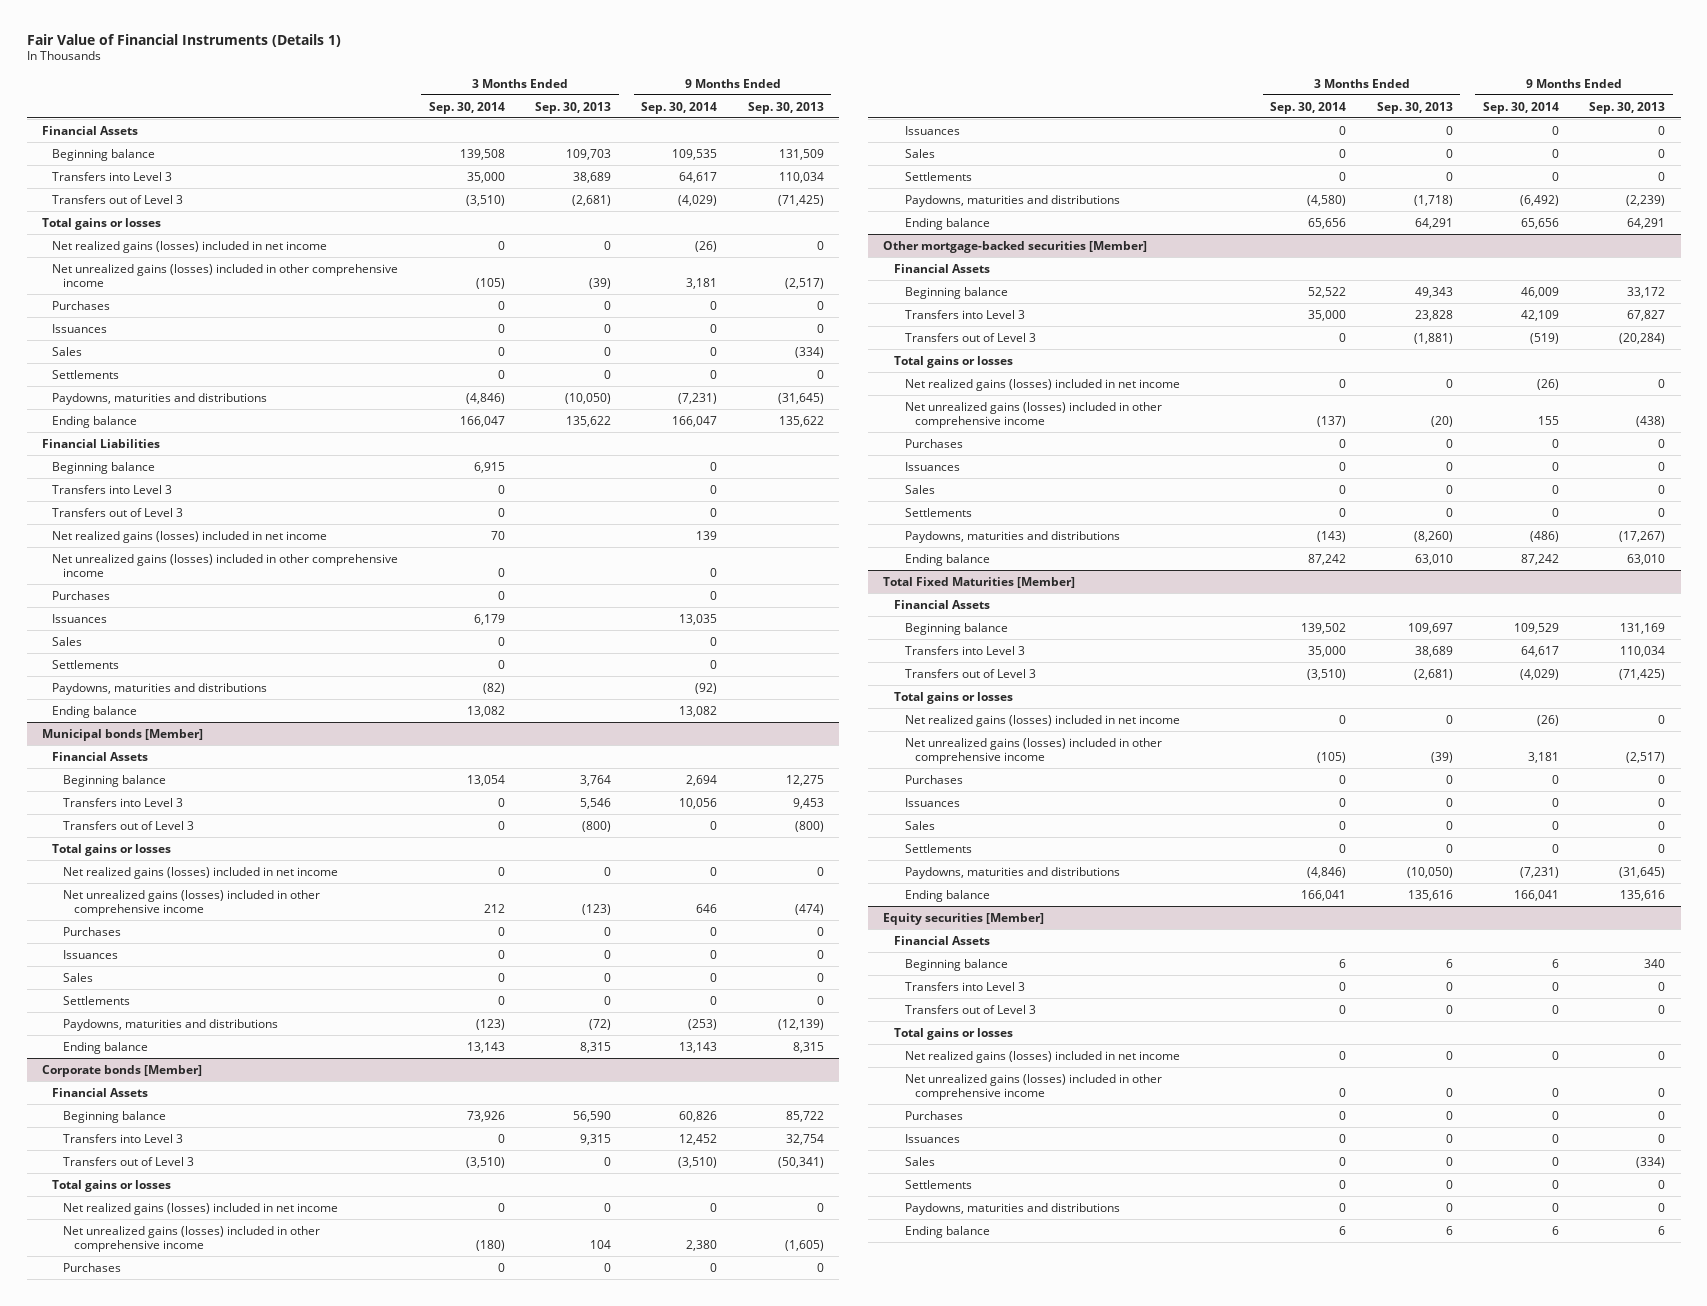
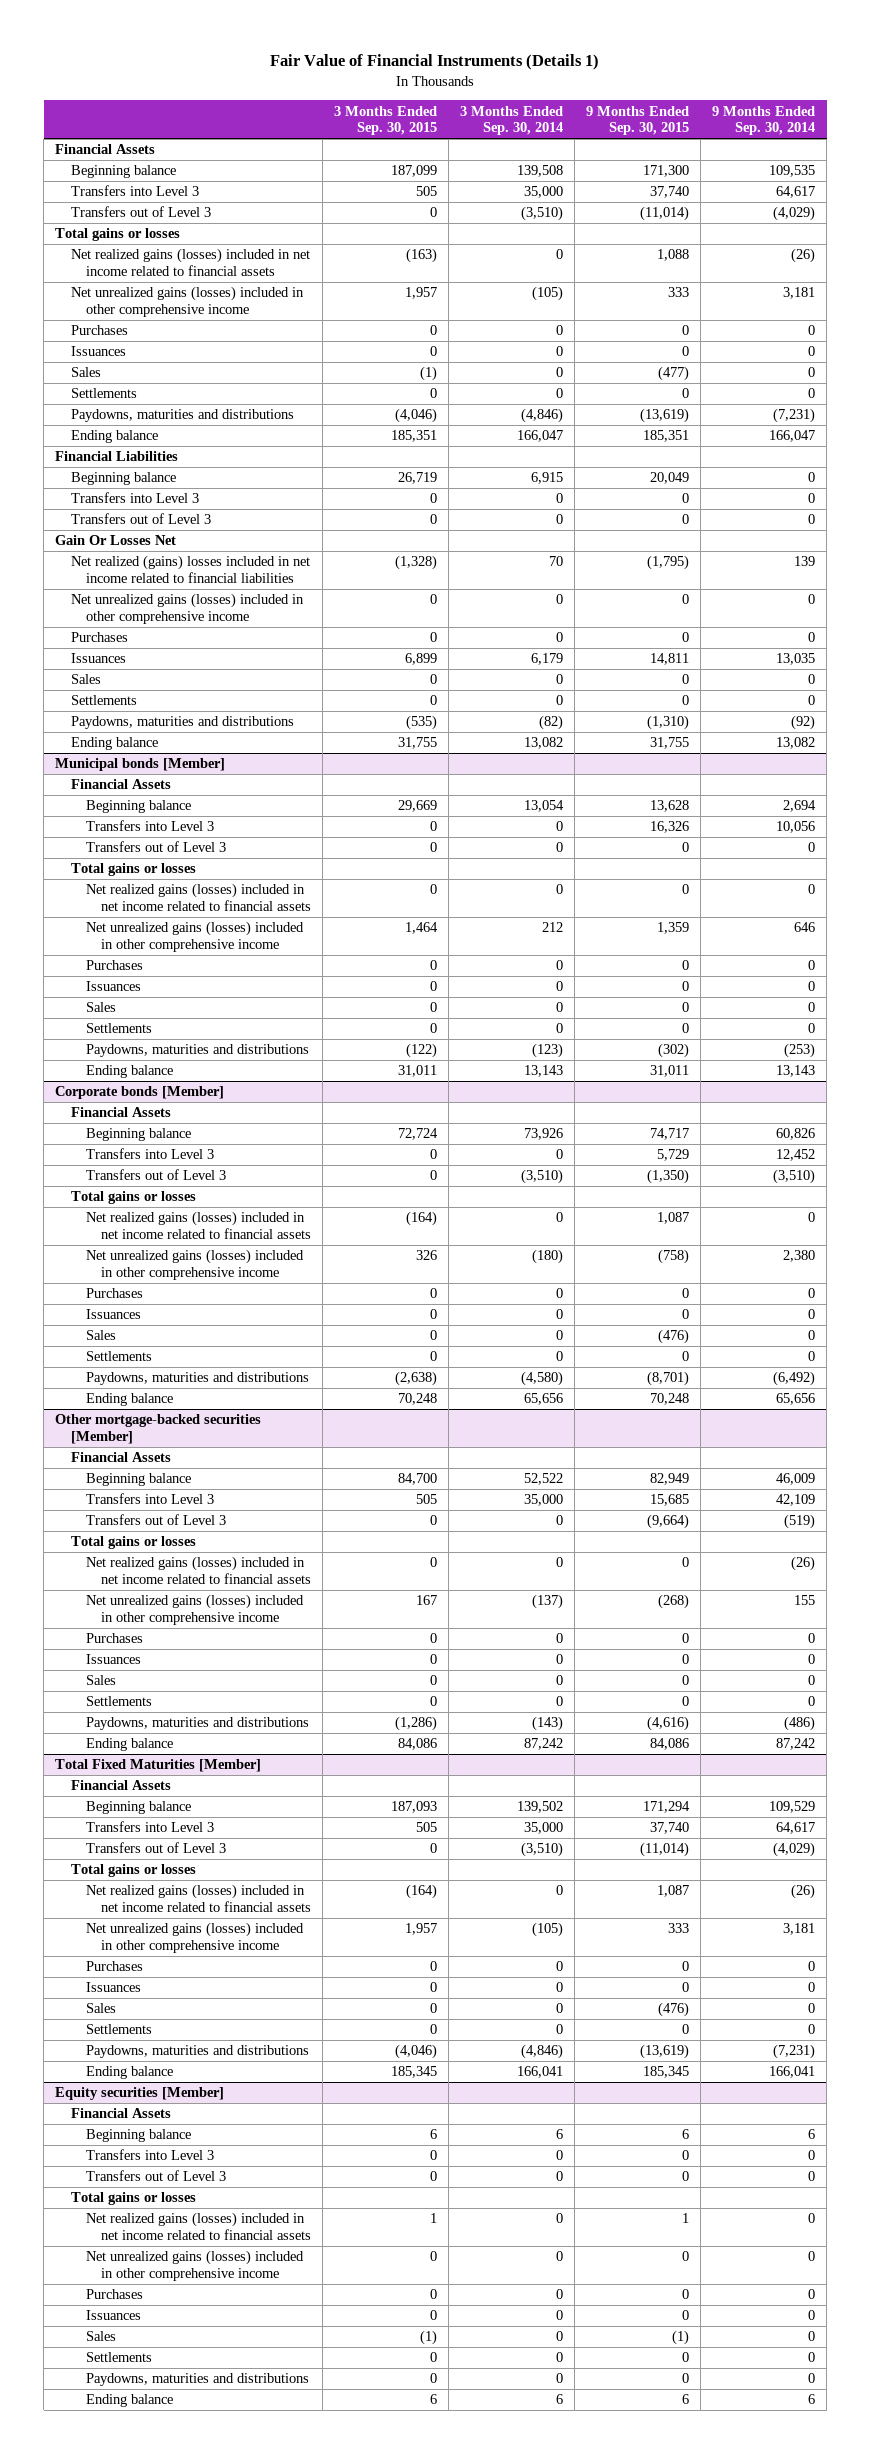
[535,101,612,114] Sep. 30, 2013 -> none
[747,101,824,114] Sep. 30, 2013 -> none
none -> [334,105,438,136] 3 Months Ended Sep. 30, 2015
none -> [586,105,690,136] 9 Months Ended Sep. 30, 2015
[52,240,328,253] Net realized gains (losses) included in net income -> [70,248,310,277] Net realized gains (losses) included in net income related to financial assets
none -> [55,535,177,546] Gain Or Losses Net
[52,530,328,543] Net realized gains (losses) included in net income -> [70,555,310,584] Net realized (gains) losses included in net income related to financial liabilities
[63,866,339,879] Net realized gains (losses) included in net income -> [86,883,312,912] Net realized gains (losses) included in net income related to financial assets
[63,1202,339,1215] Net realized gains (losses) included in net income -> [86,1211,312,1240] Net realized gains (losses) included in net income related to financial assets
[904,378,1180,391] Net realized gains (losses) included in net income -> [86,1556,312,1585] Net realized gains (losses) included in net income related to financial assets
[904,714,1180,727] Net realized gains (losses) included in net income -> [86,1884,312,1913] Net realized gains (losses) included in net income related to financial assets
[904,1050,1180,1063] Net realized gains (losses) included in net income -> [86,2212,312,2241] Net realized gains (losses) included in net income related to financial assets

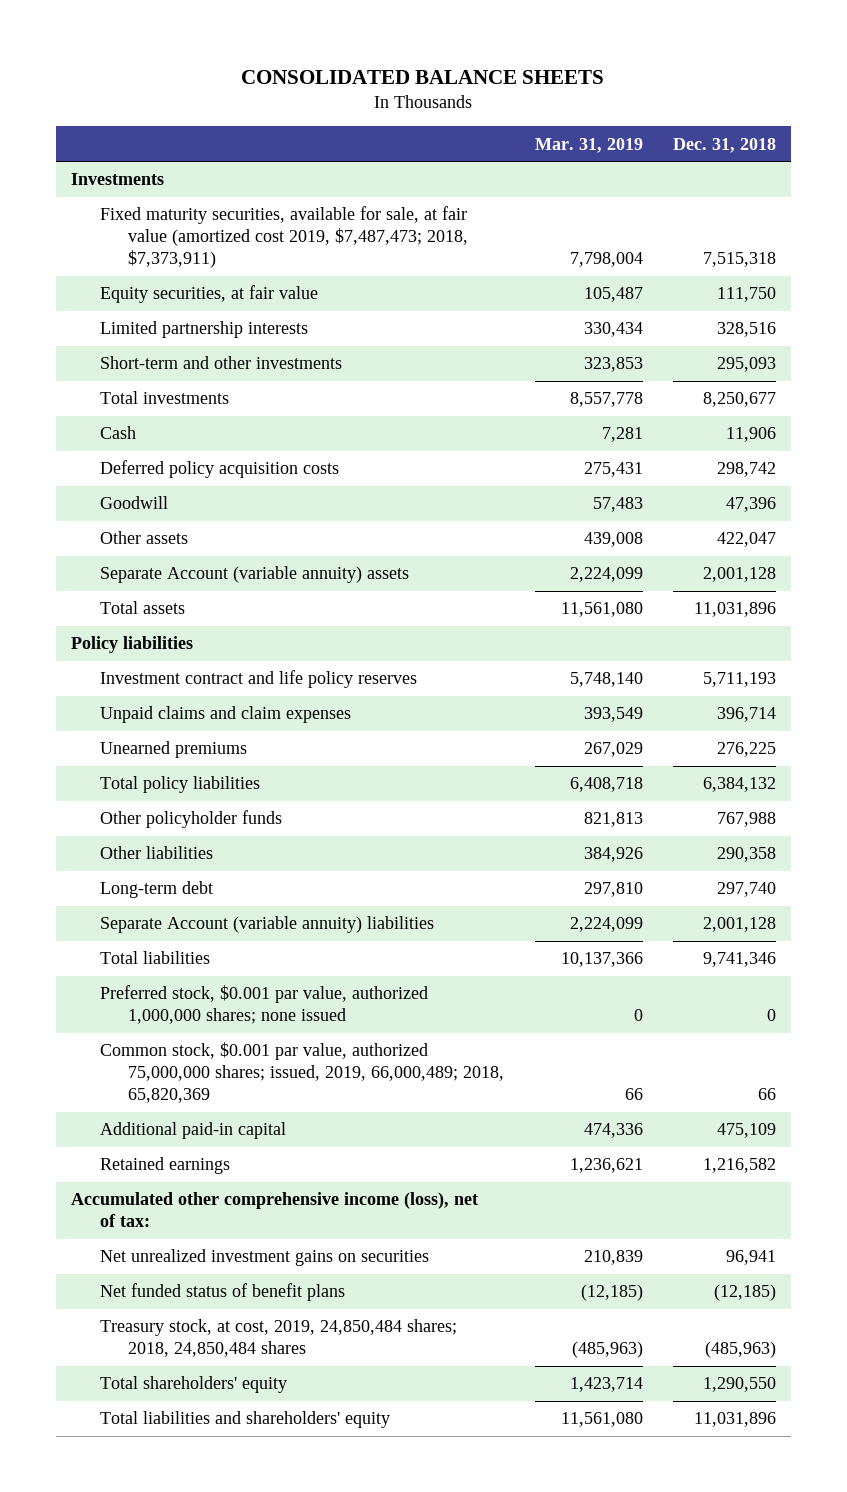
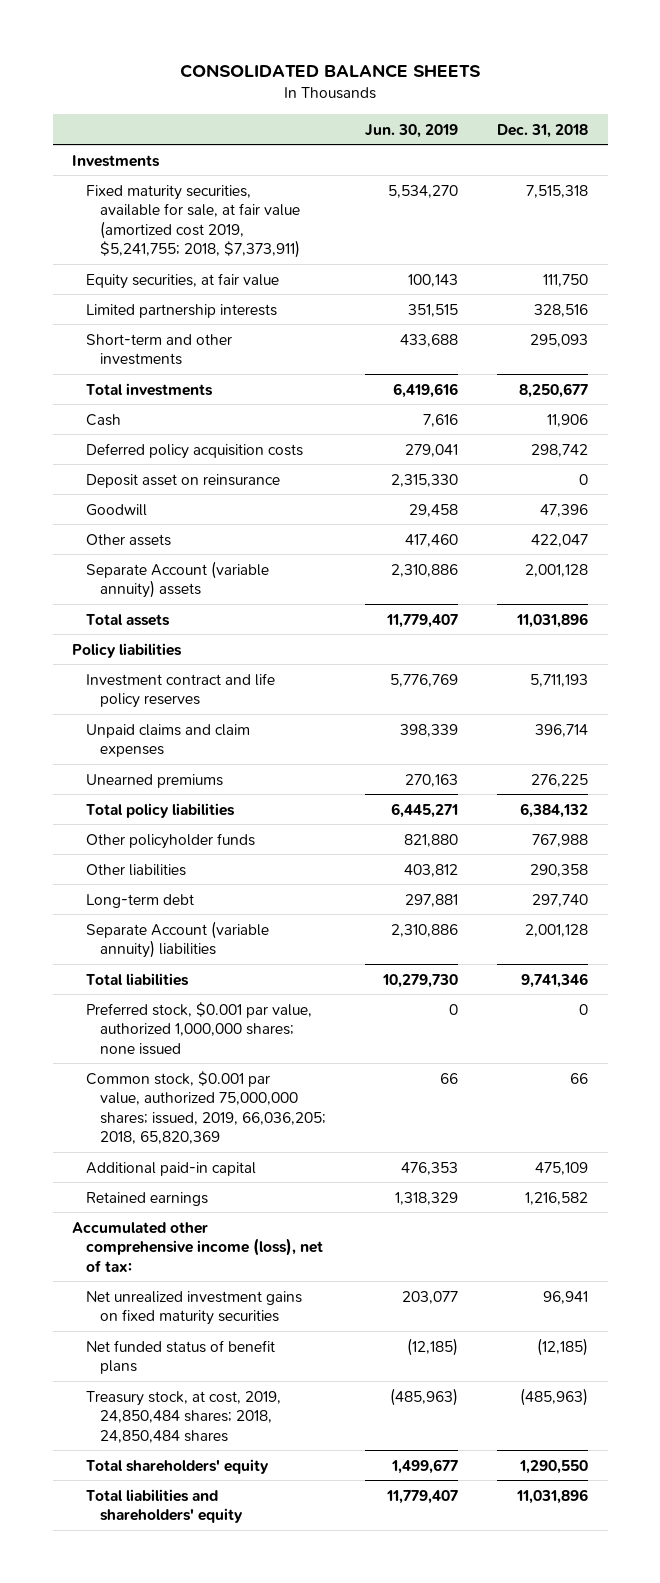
[534,137,643,153] Mar. 31, 2019 -> none
none -> [364,123,458,138] Jun. 30, 2019
[99,206,469,268] Fixed maturity securities, available for sale, at fair value (amortized cost 2019, $7,487,473; 2018, $7,373,911) -> [85,184,300,259] Fixed maturity securities, available for sale, at fair value (amortized cost 2019, $5,241,755; 2018, $7,373,911)
none -> [85,473,280,488] Deposit asset on reinsurance
[99,1042,505,1103] Common stock, $0.001 par value, authorized 75,000,000 shares; issued, 2019, 66,000,489; 2018, 65,820,369 -> [85,1070,326,1145] Common stock, $0.001 par value, authorized 75,000,000 shares; issued, 2019, 66,036,205; 2018, 65,820,369
[99,1249,429,1267] Net unrealized investment gains on securities -> [85,1290,302,1326] Net unrealized investment gains on fixed maturity securities

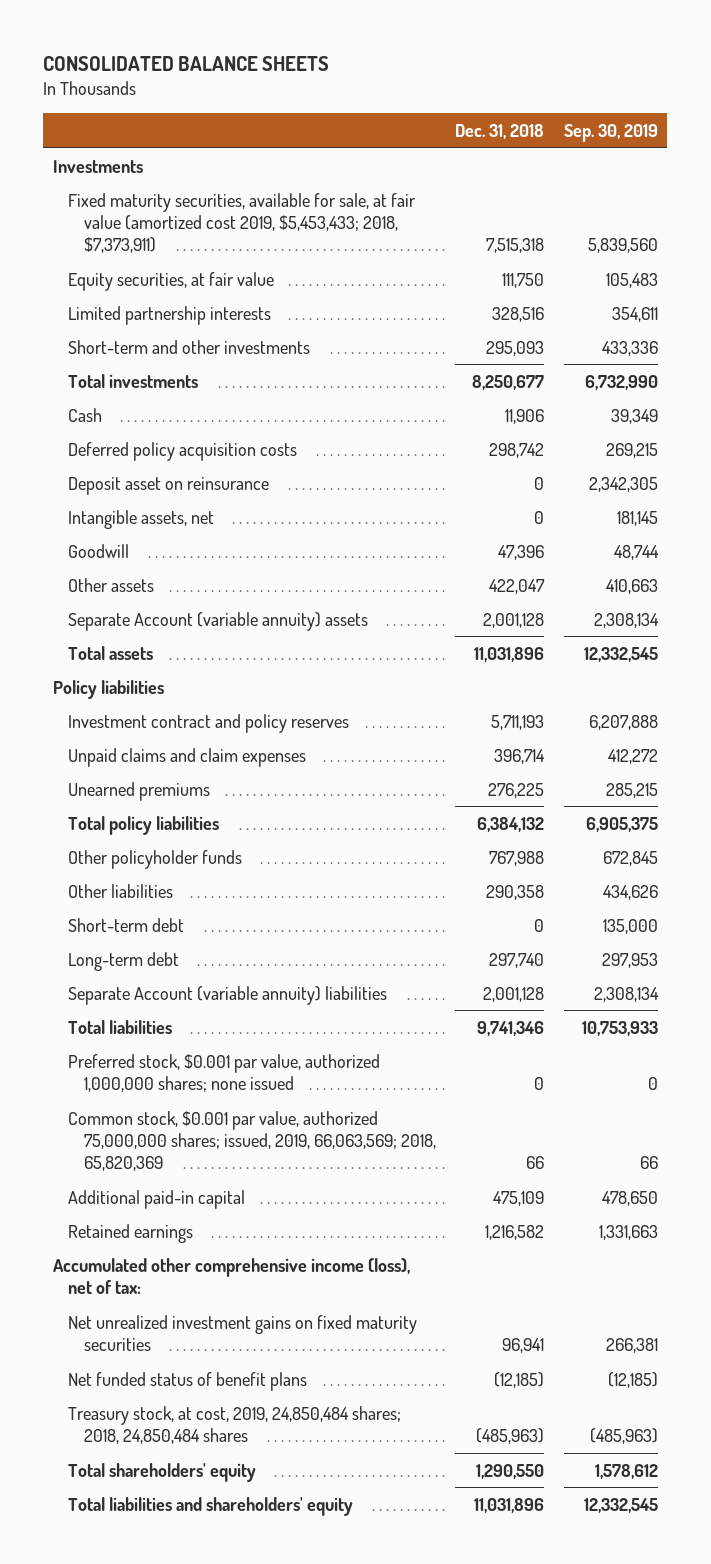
[364,123,458,138] Jun. 30, 2019 -> none
none -> [563,124,658,143] Sep. 30, 2019
[85,184,300,259] Fixed maturity securities, available for sale, at fair value (amortized cost 2019, $5,241,755; 2018, $7,373,911) -> [68,192,417,254] Fixed maturity securities, available for sale, at fair value (amortized cost 2019, $5,453,433; 2018, $7,373,911)
none -> [68,509,215,529] Intangible assets, net
[85,672,275,709] Investment contract and life policy reserves -> [68,713,350,733] Investment contract and policy reserves
none -> [68,917,185,932] Short-term debt
[85,1070,326,1145] Common stock, $0.001 par value, authorized 75,000,000 shares; issued, 2019, 66,036,205; 2018, 65,820,369 -> [68,1110,436,1172] Common stock, $0.001 par value, authorized 75,000,000 shares; issued, 2019, 66,063,569; 2018, 65,820,369

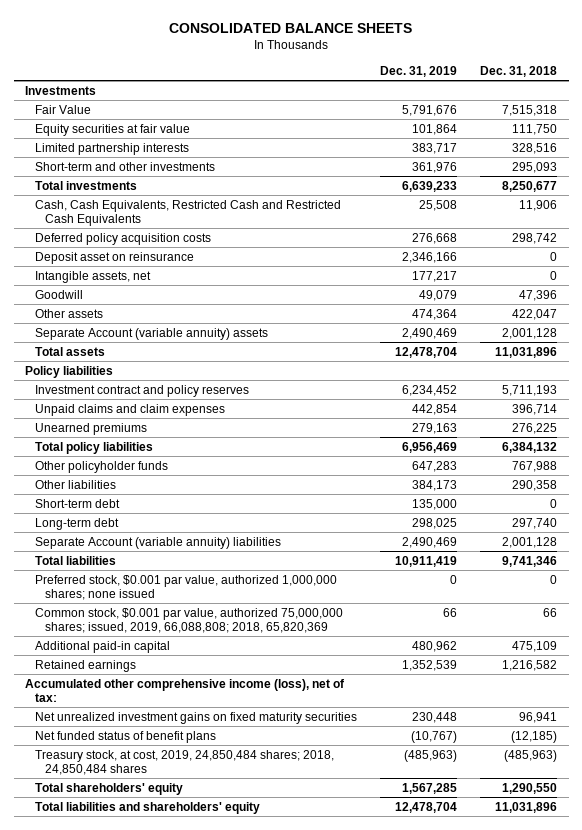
[563,124,658,143] Sep. 30, 2019 -> none
none -> [380,66,458,78] Dec. 31, 2019
[68,192,417,254] Fixed maturity securities, available for sale, at fair value (amortized cost 2019, $5,453,433; 2018, $7,373,911) -> [35,104,92,114] Fair Value
[68,271,275,291] Equity securities, at fair value -> [35,123,191,136] Equity securities at fair value
[68,407,103,422] Cash -> [35,199,342,226] Cash, Cash Equivalents, Restricted Cash and Restricted Cash Equivalents
[68,1110,436,1172] Common stock, $0.001 par value, authorized 75,000,000 shares; issued, 2019, 66,063,569; 2018, 65,820,369 -> [35,607,344,633] Common stock, $0.001 par value, authorized 75,000,000 shares; issued, 2019, 66,088,808; 2018, 65,820,369

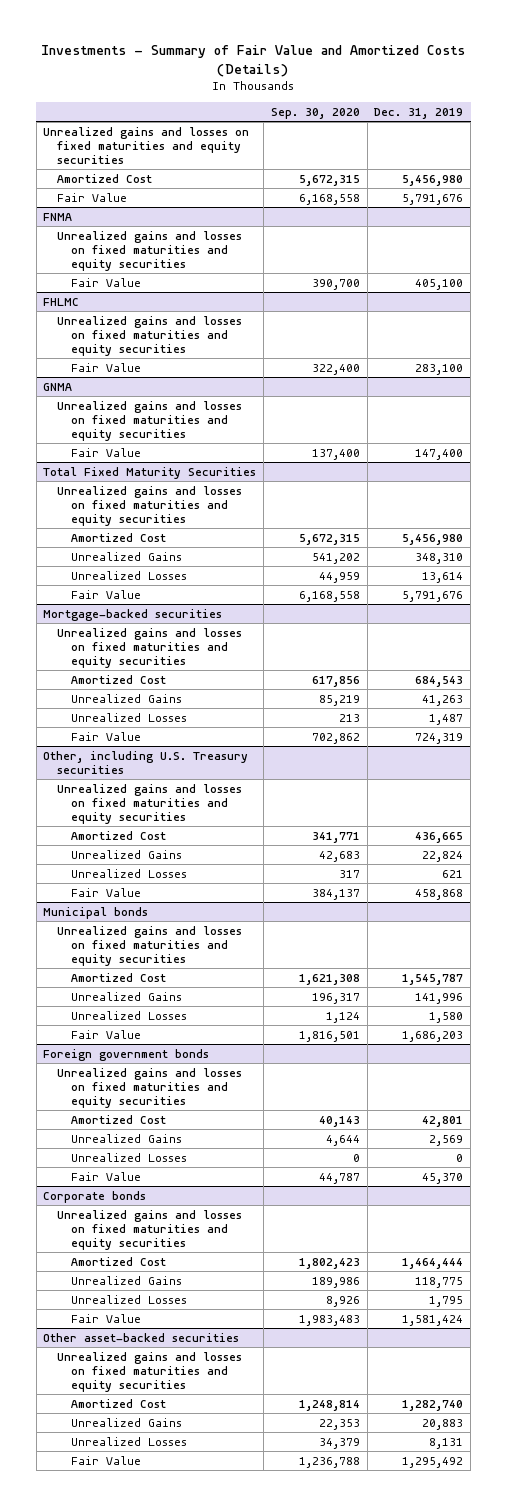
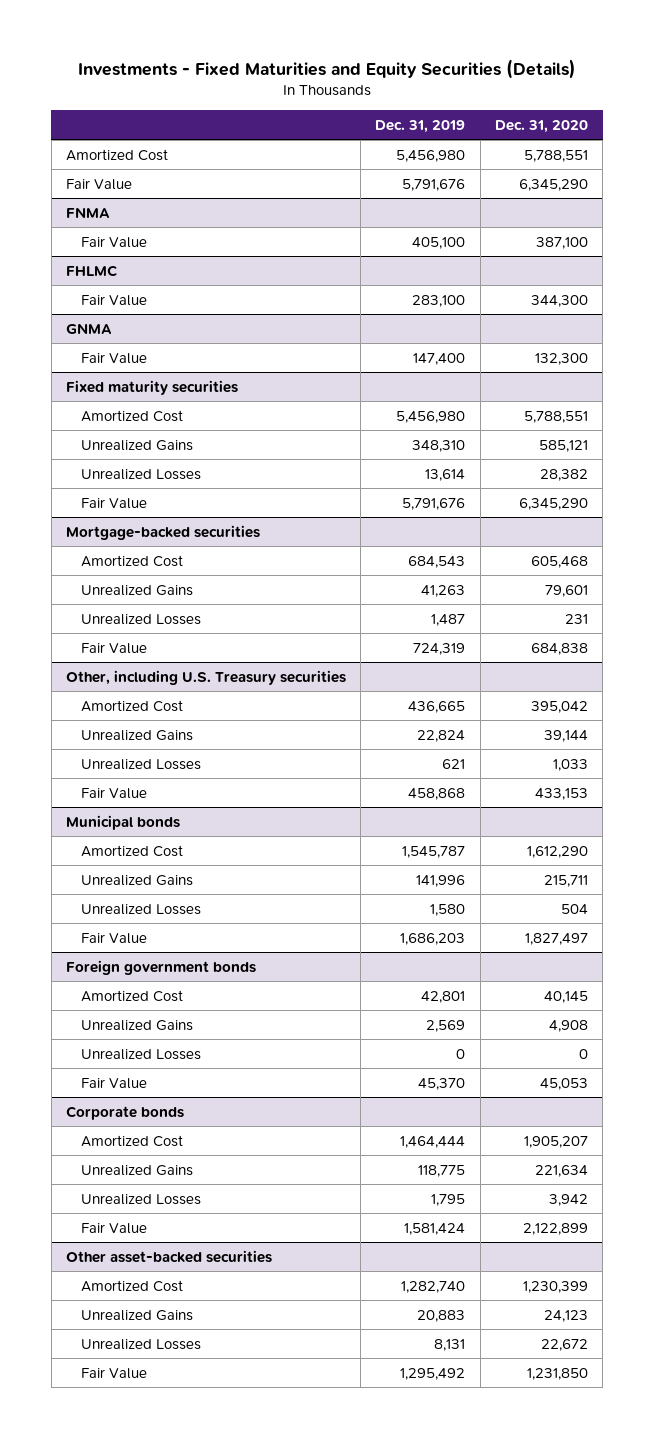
[41,44,466,77] Investments - Summary of Fair Value and Amortized Costs (Details) -> [77,58,576,79] Investments - Fixed Maturities and Equity Securities (Details)
[270,107,360,119] Sep. 30, 2020 -> none
none -> [494,119,588,133] Dec. 31, 2020
[43,126,250,165] Unrealized gains and losses on fixed maturities and equity securities -> none
[57,230,243,272] Unrealized gains and losses on fixed maturities and equity securities -> none
[57,315,243,357] Unrealized gains and losses on fixed maturities and equity securities -> none
[57,400,243,442] Unrealized gains and losses on fixed maturities and equity securities -> none
[57,485,243,527] Unrealized gains and losses on fixed maturities and equity securities -> none
[43,466,257,479] Total Fixed Maturity Securities -> [66,379,239,395] Fixed maturity securities
[57,627,243,669] Unrealized gains and losses on fixed maturities and equity securities -> none
[57,783,243,825] Unrealized gains and losses on fixed maturities and equity securities -> none
[57,925,243,967] Unrealized gains and losses on fixed maturities and equity securities -> none
[57,1067,243,1109] Unrealized gains and losses on fixed maturities and equity securities -> none
[57,1209,243,1251] Unrealized gains and losses on fixed maturities and equity securities -> none
[57,1351,243,1393] Unrealized gains and losses on fixed maturities and equity securities -> none

